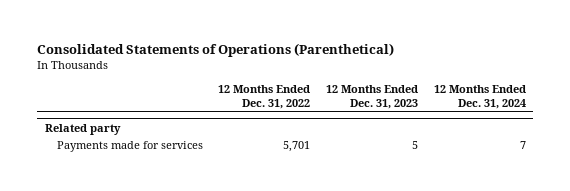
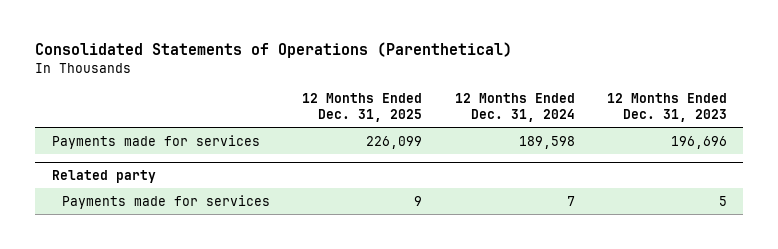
[218,85,311,109] 12 Months Ended Dec. 31, 2022 -> none
none -> [302,92,423,123] 12 Months Ended Dec. 31, 2025
none -> [51,134,260,149] Payments made for services

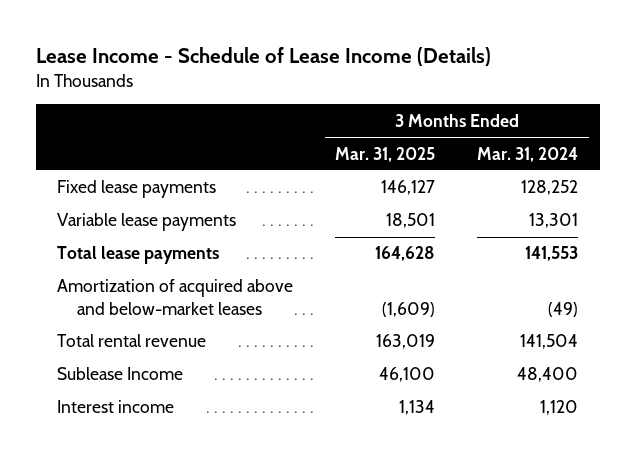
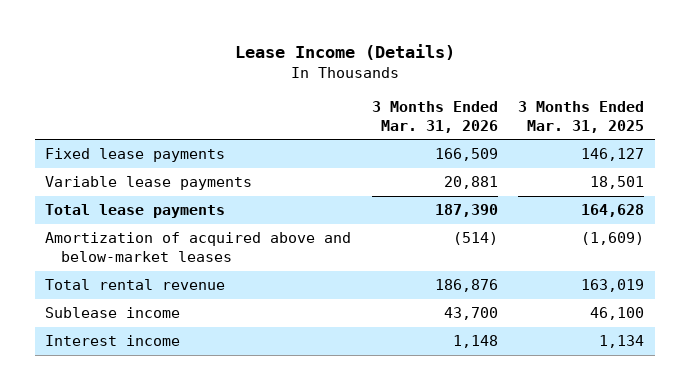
[35,46,491,66] Lease Income - Schedule of Lease Income (Details) -> [234,43,455,60] Lease Income (Details)
[477,146,579,162] Mar. 31, 2024 -> none
none -> [371,100,498,133] 3 Months Ended Mar. 31, 2026
[56,367,183,381] Sublease Income -> [44,307,180,319] Sublease income

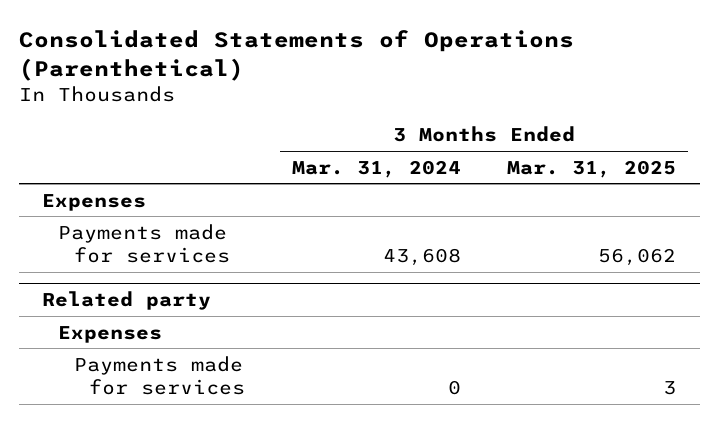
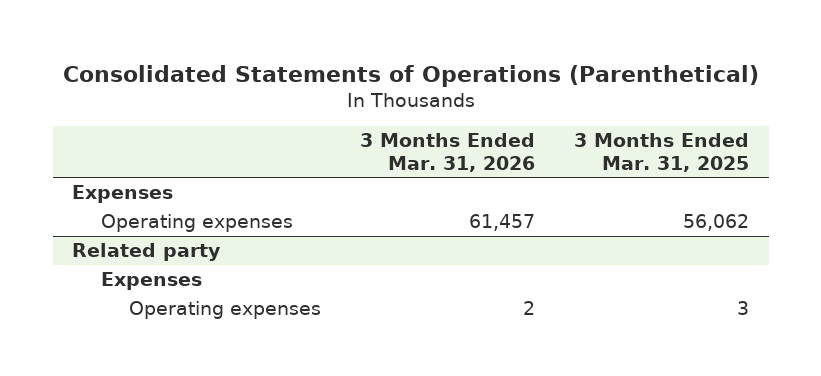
[291,159,461,178] Mar. 31, 2024 -> none
none -> [360,133,536,172] 3 Months Ended Mar. 31, 2026
[57,223,230,264] Payments made for services -> [100,214,293,233] Operating expenses
[73,355,246,396] Payments made for services -> [128,301,321,320] Operating expenses

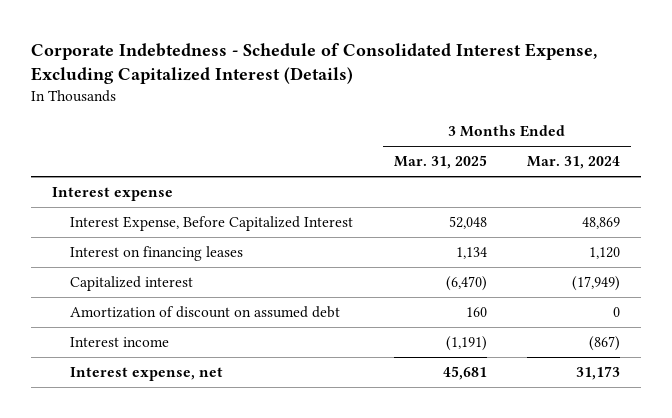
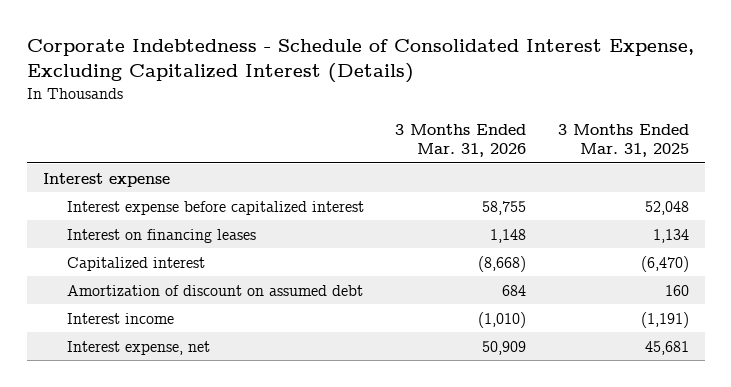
[527,156,621,170] Mar. 31, 2024 -> none
none -> [395,123,527,158] 3 Months Ended Mar. 31, 2026
[69,215,353,231] Interest Expense, Before Capitalized Interest -> [66,200,364,215] Interest expense before capitalized interest

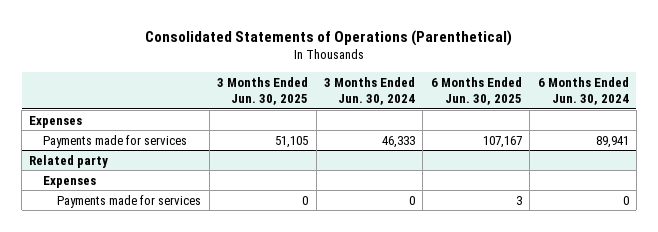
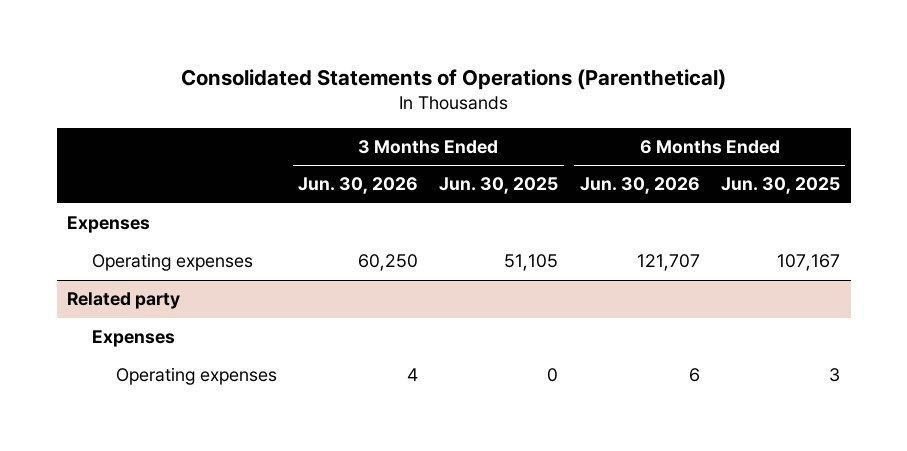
[323,76,415,106] 3 Months Ended Jun. 30, 2024 -> none
[537,76,629,106] 6 Months Ended Jun. 30, 2024 -> none
none -> [298,177,419,195] Jun. 30, 2026
none -> [579,177,700,195] Jun. 30, 2026
[43,134,188,148] Payments made for services -> [91,253,253,272] Operating expenses
[57,194,202,208] Payments made for services -> [115,367,277,386] Operating expenses

